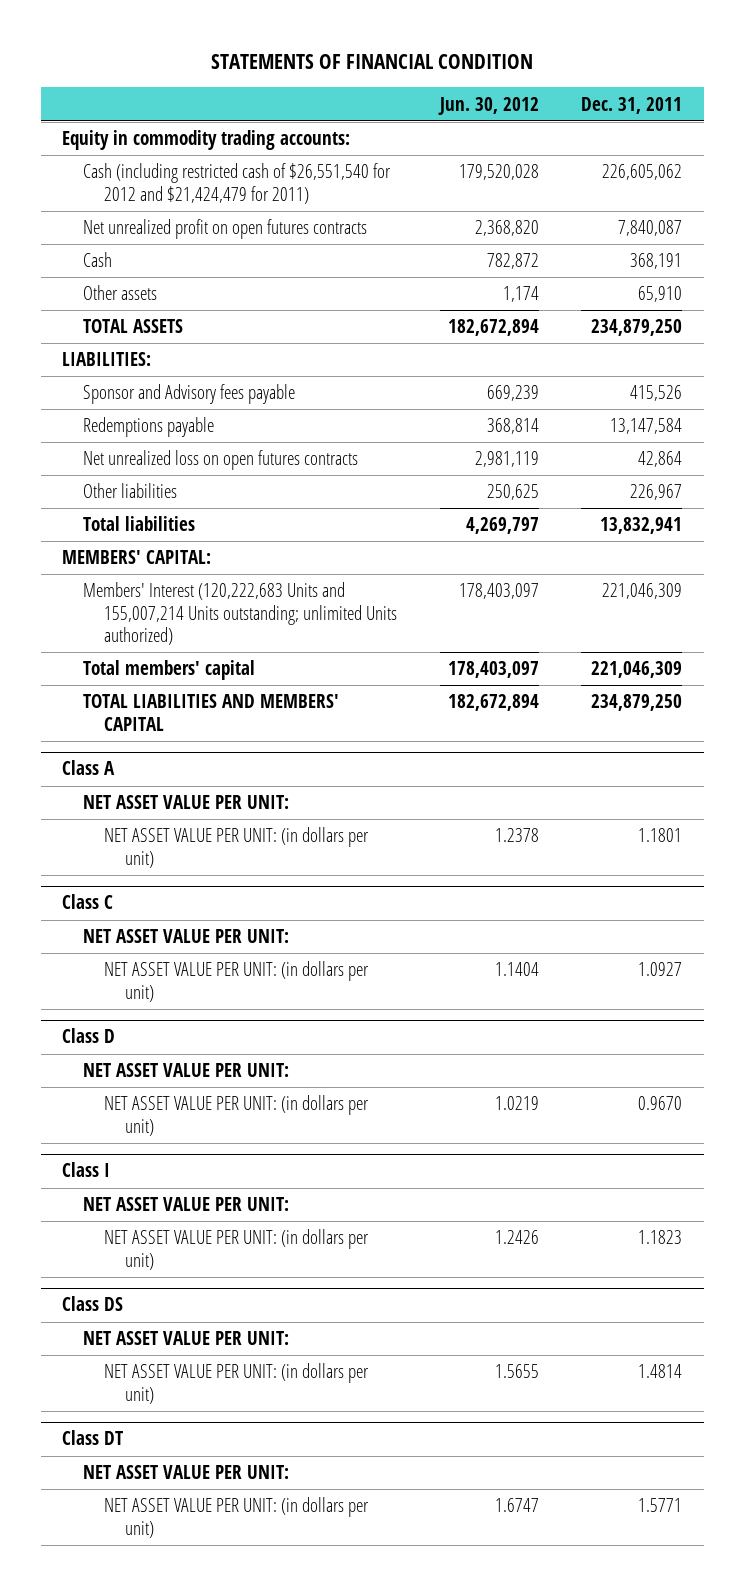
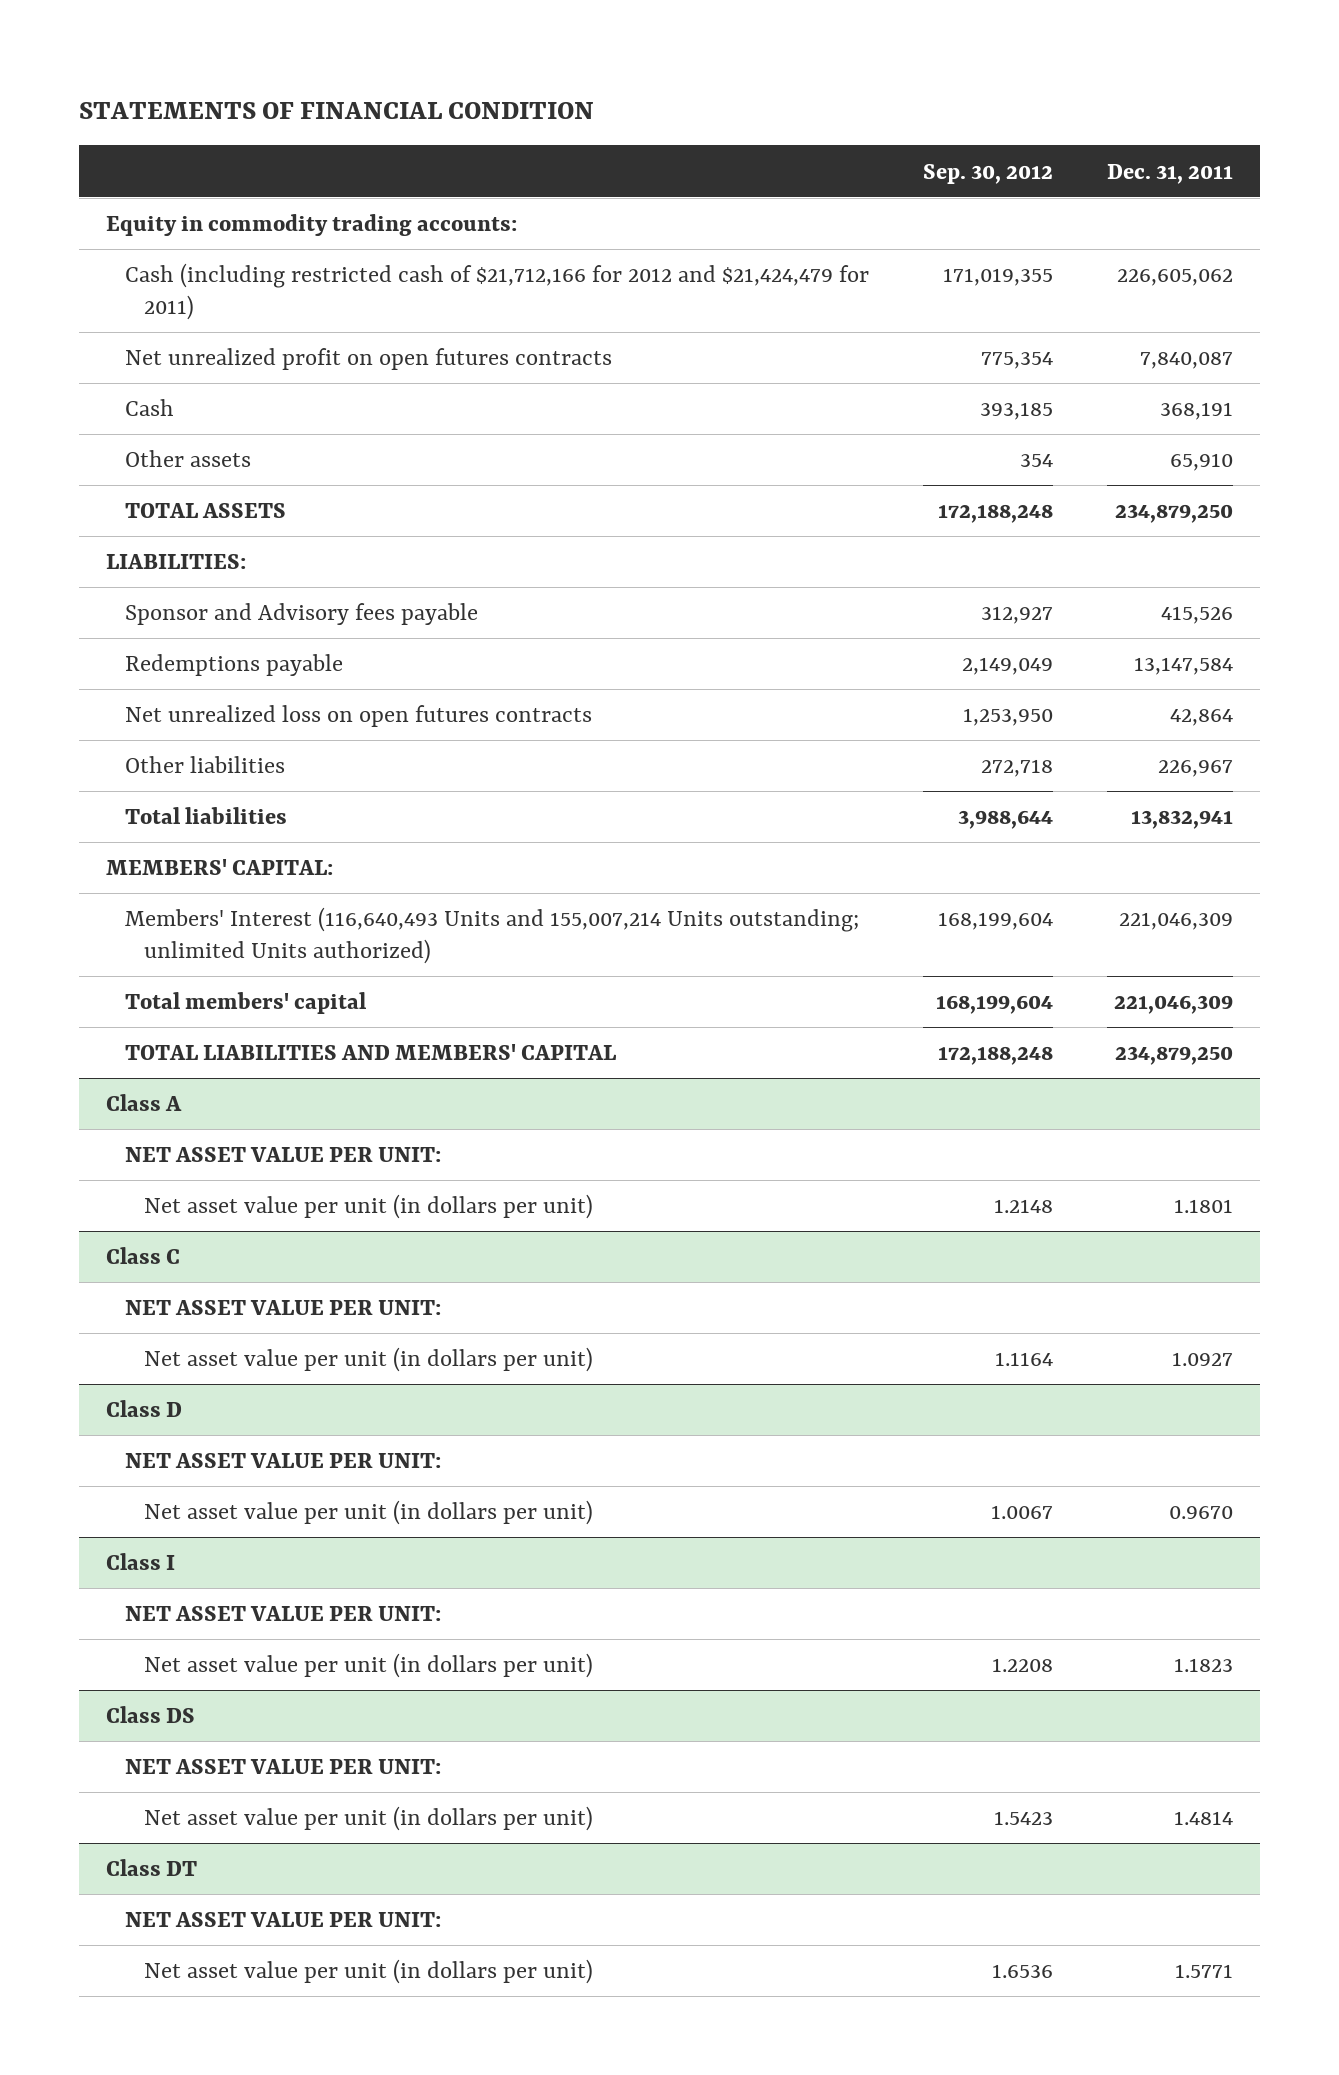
[437,96,539,115] Jun. 30, 2012 -> none
none -> [922,163,1053,184] Sep. 30, 2012
[82,163,391,204] Cash (including restricted cash of $26,551,540 for 2012 and $21,424,479 for 2011) -> [124,263,869,321] Cash (including restricted cash of $21,712,166 for 2012 and $21,424,479 for 2011)
[82,582,397,646] Members' Interest (120,222,683 Units and 155,007,214 Units outstanding; unlimited Units authorized) -> [124,907,859,965] Members' Interest (116,640,493 Units and 155,007,214 Units outstanding; unlimited Units authorized)
[103,827,369,868] NET ASSET VALUE PER UNIT: (in dollars per unit) -> [143,1194,593,1220] Net asset value per unit (in dollars per unit)
[103,961,369,1002] NET ASSET VALUE PER UNIT: (in dollars per unit) -> [143,1347,593,1373] Net asset value per unit (in dollars per unit)
[103,1095,369,1136] NET ASSET VALUE PER UNIT: (in dollars per unit) -> [143,1500,593,1526] Net asset value per unit (in dollars per unit)
[103,1229,369,1270] NET ASSET VALUE PER UNIT: (in dollars per unit) -> [143,1653,593,1679] Net asset value per unit (in dollars per unit)
[103,1363,369,1404] NET ASSET VALUE PER UNIT: (in dollars per unit) -> [143,1806,593,1832] Net asset value per unit (in dollars per unit)
[103,1497,369,1538] NET ASSET VALUE PER UNIT: (in dollars per unit) -> [143,1959,593,1985] Net asset value per unit (in dollars per unit)

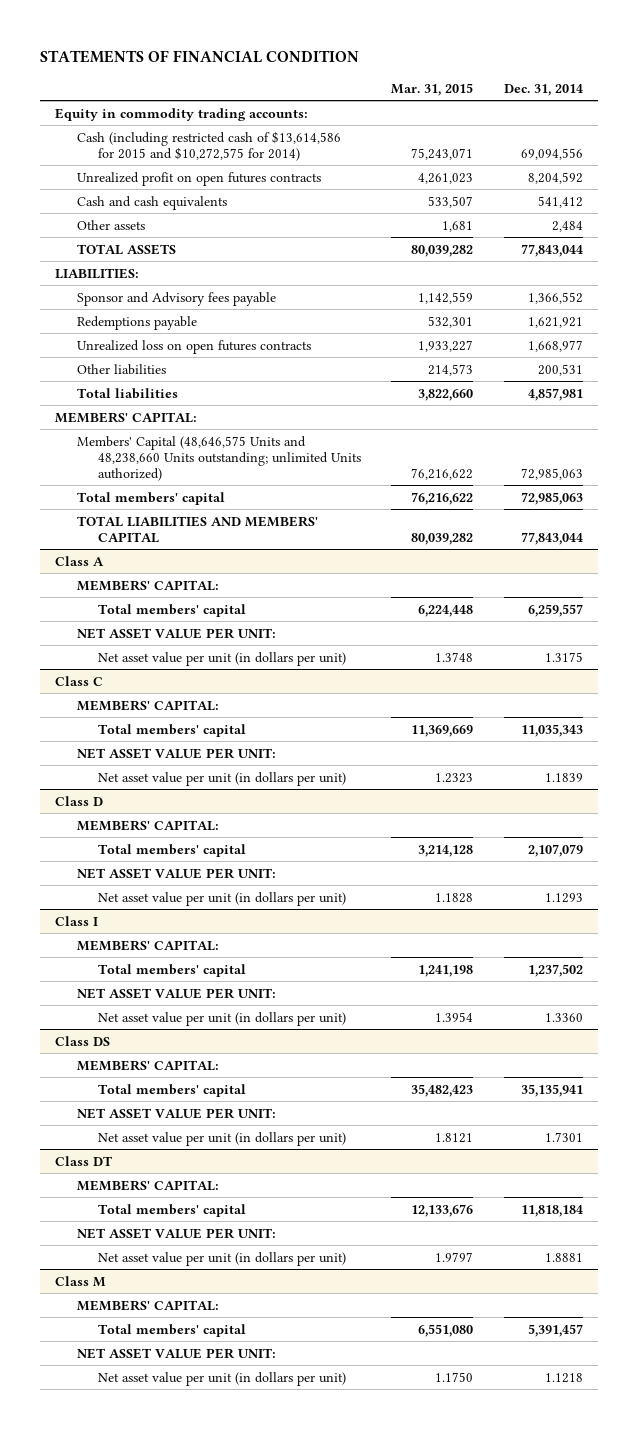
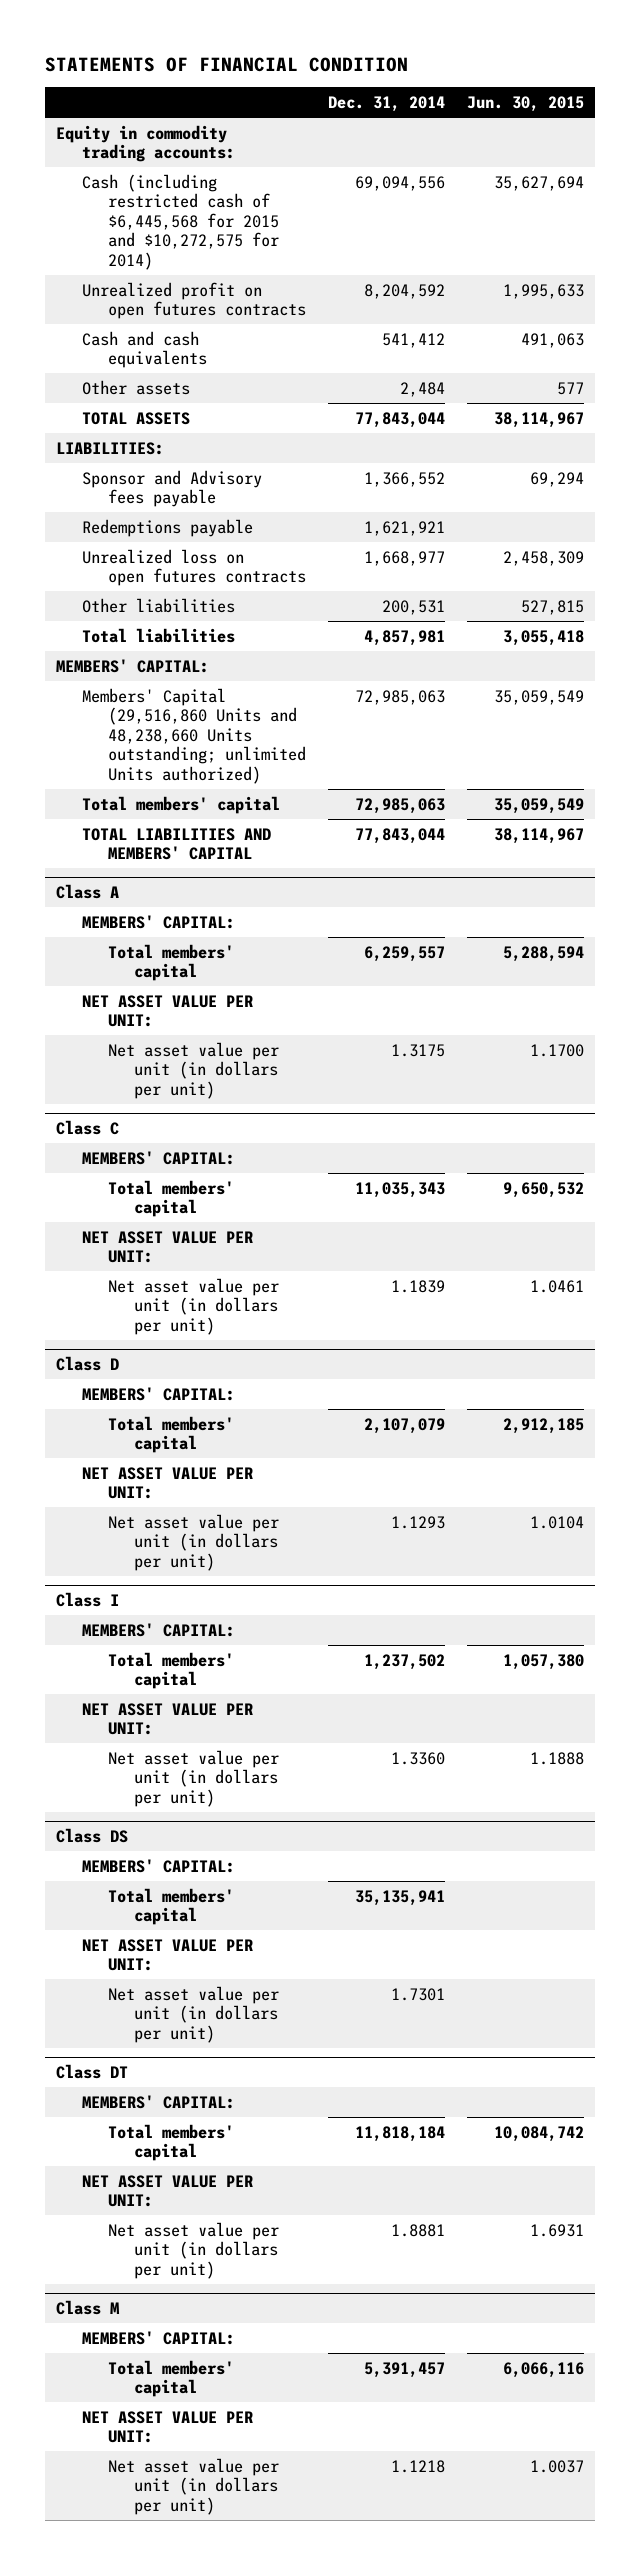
[391,82,474,96] Mar. 31, 2015 -> none
none -> [466,96,584,113] Jun. 30, 2015
[76,130,341,161] Cash (including restricted cash of $13,614,586 for 2015 and $10,272,575 for 2014) -> [82,173,280,271] Cash (including restricted cash of $6,445,568 for 2015 and $10,272,575 for 2014)
[76,435,361,481] Members' Capital (48,646,575 Units and 48,238,660 Units outstanding; unlimited Units authorized) -> [82,687,307,785] Members' Capital (29,516,860 Units and 48,238,660 Units outstanding; unlimited Units authorized)

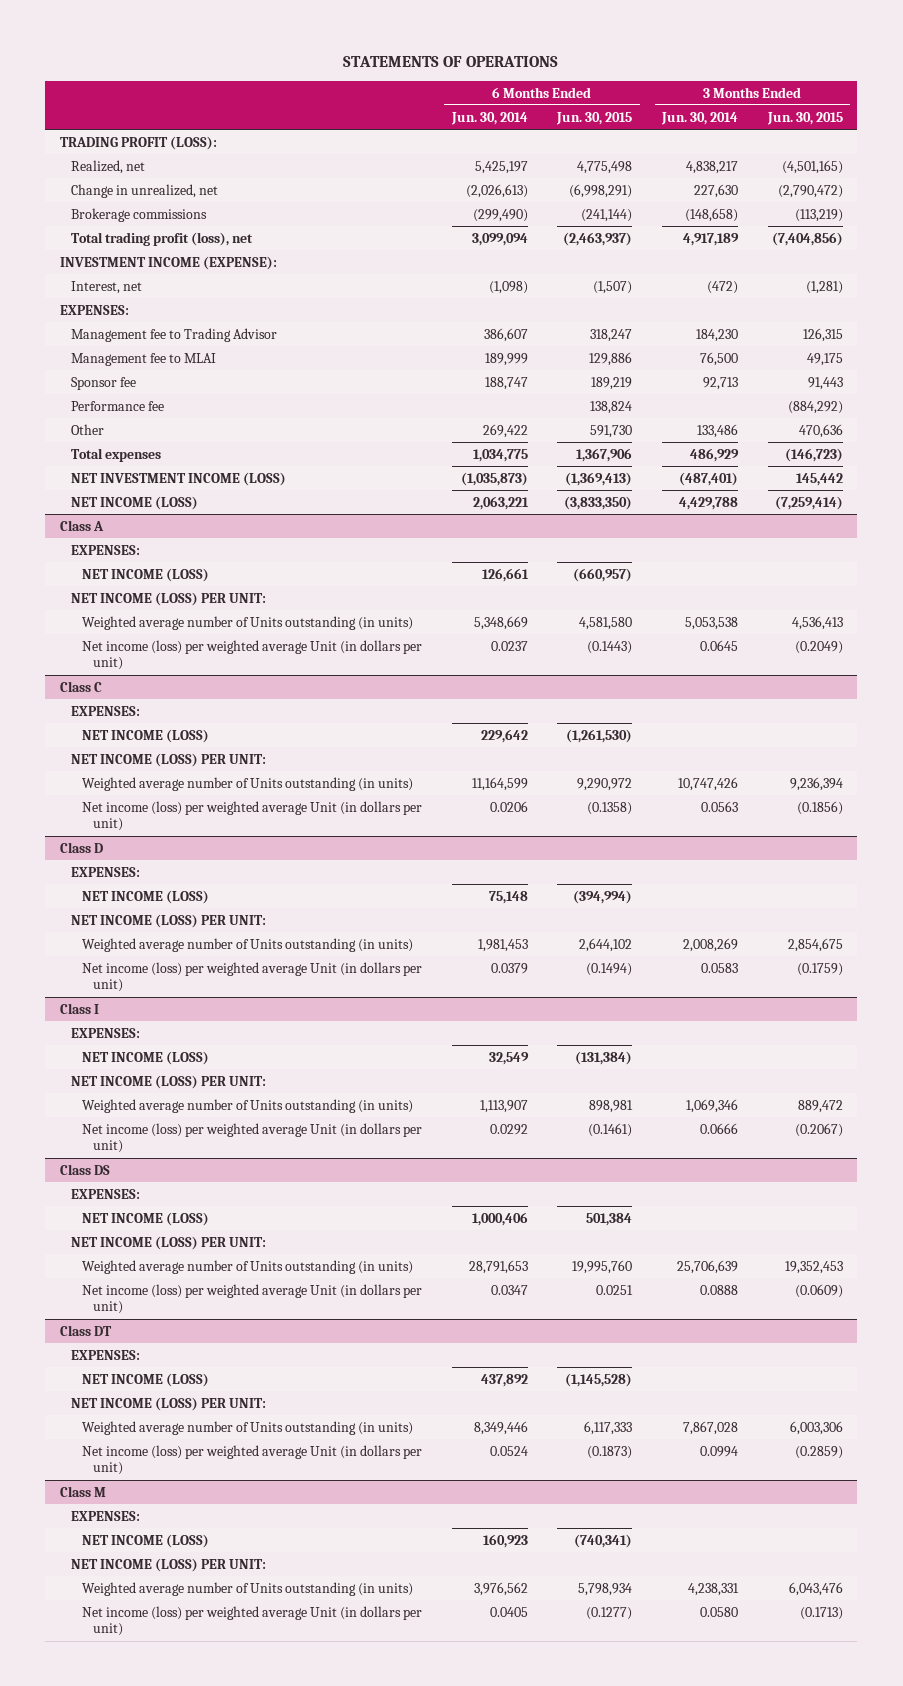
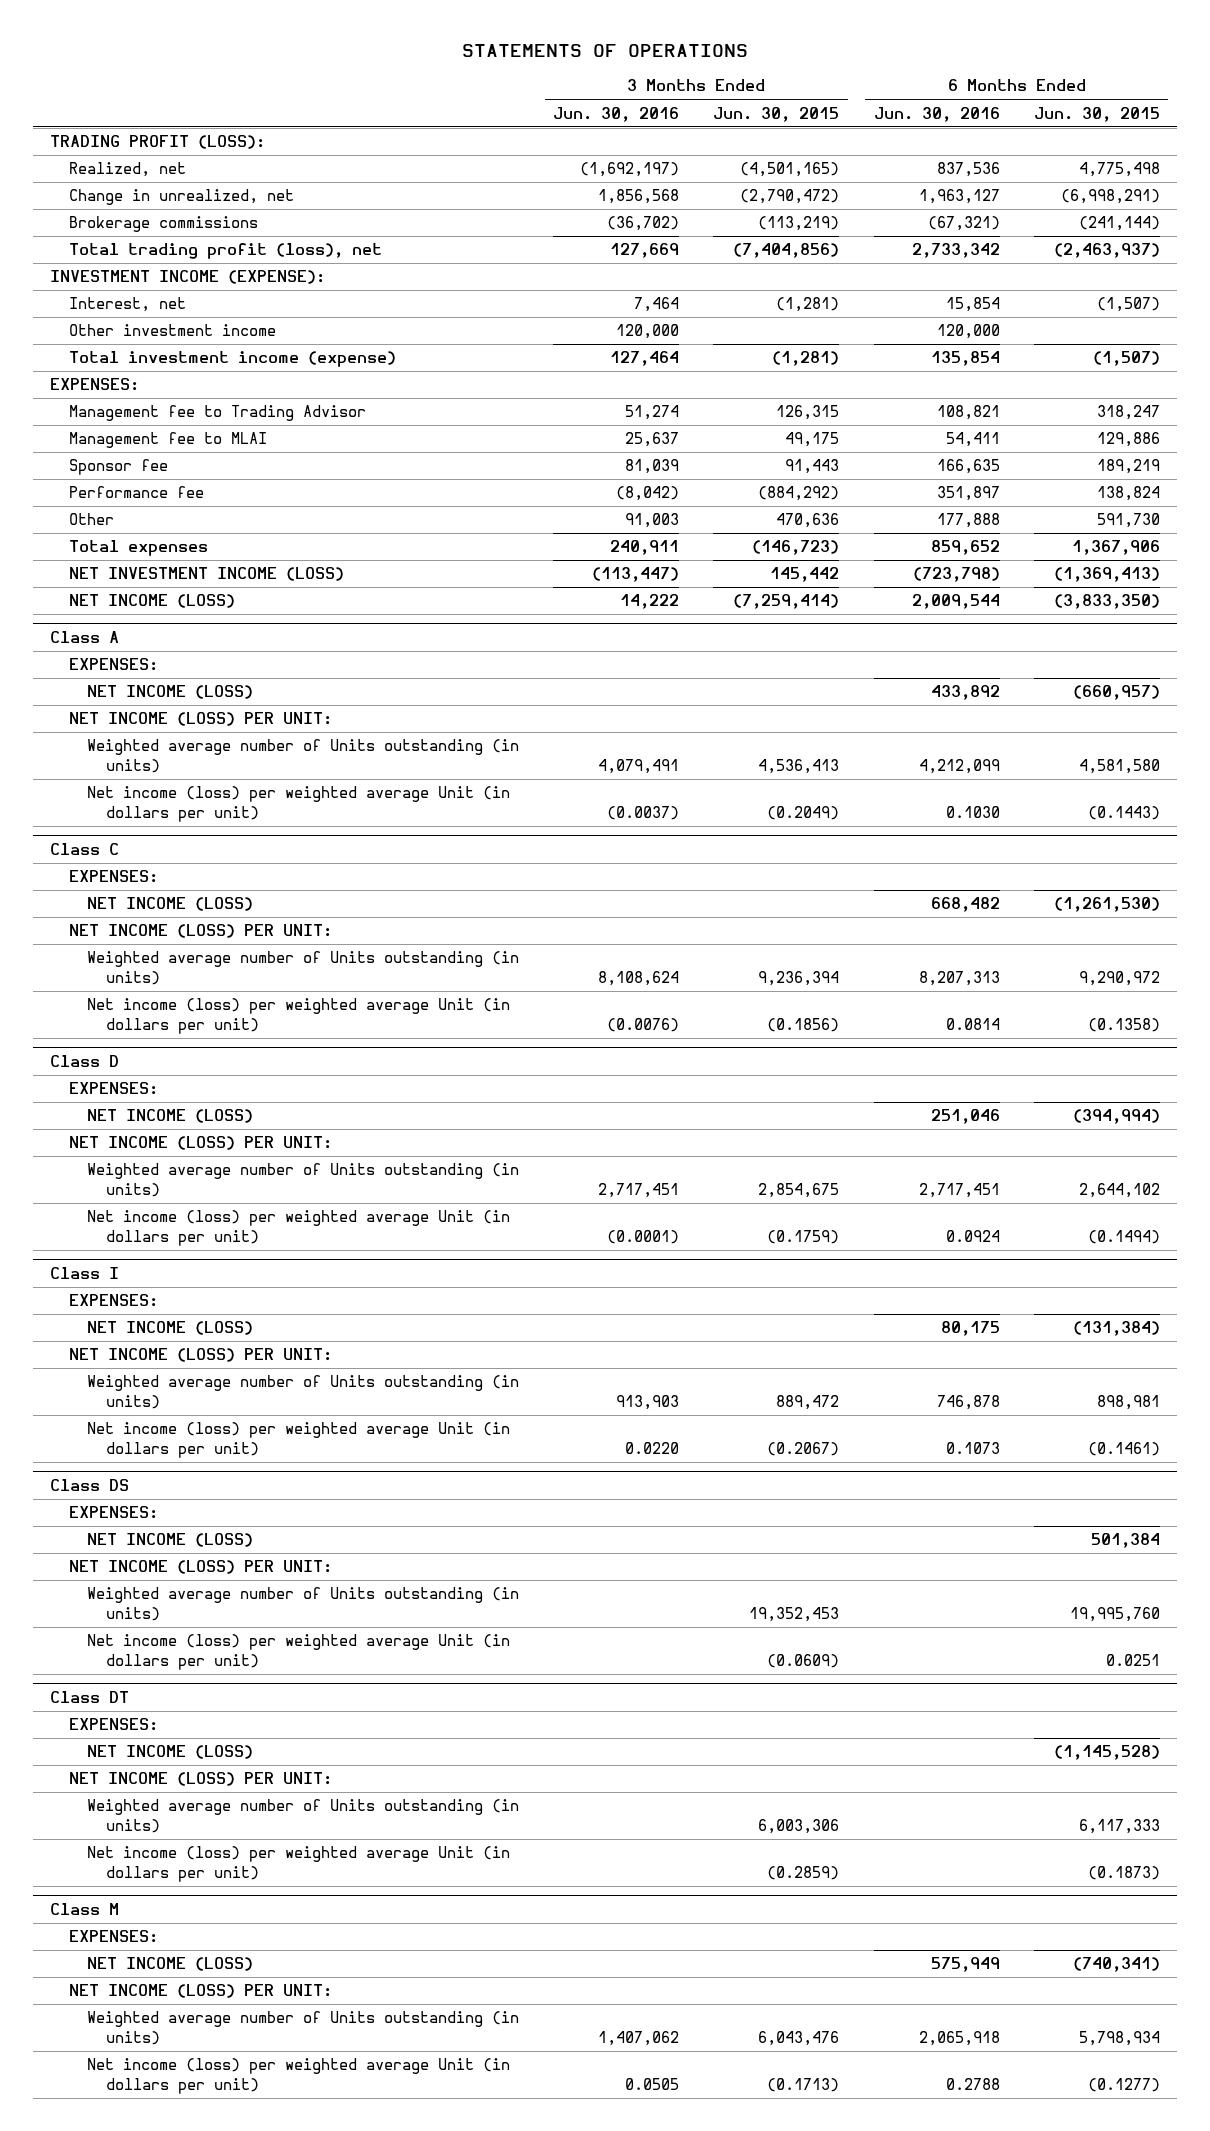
[450,111,528,125] Jun. 30, 2014 -> none
[660,111,738,125] Jun. 30, 2014 -> none
none -> [553,106,680,122] Jun. 30, 2016
none -> [873,106,1000,122] Jun. 30, 2016
none -> [68,324,276,337] Other investment income
none -> [68,351,396,368] Total investment income (expense)

